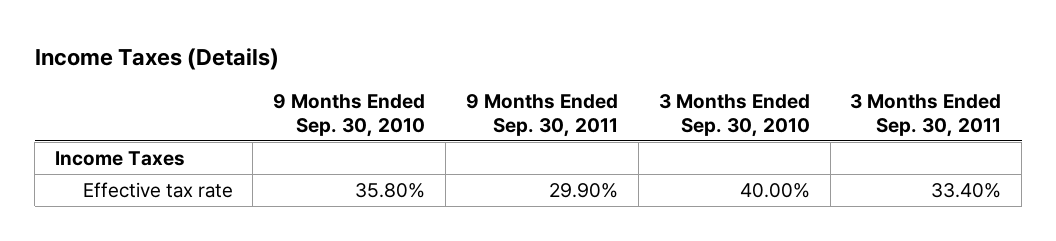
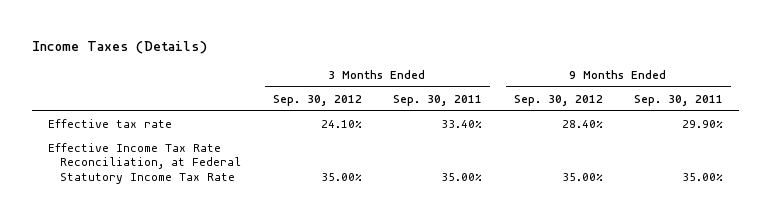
[273,93,426,137] 9 Months Ended Sep. 30, 2010 -> none
[658,93,810,137] 3 Months Ended Sep. 30, 2010 -> none
none -> [272,94,362,106] Sep. 30, 2012
none -> [513,94,603,106] Sep. 30, 2012
[55,151,186,167] Income Taxes -> none
none -> [48,143,242,184] Effective Income Tax Rate Reconciliation, at Federal Statutory Income Tax Rate

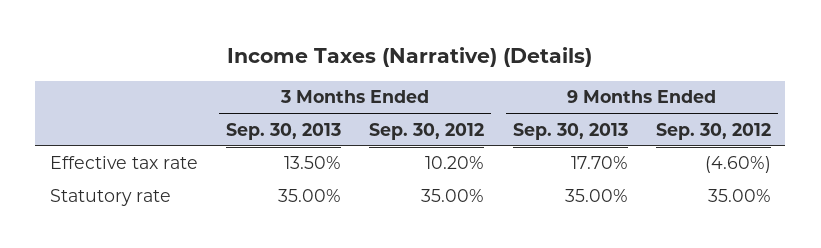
[32,41,208,55] Income Taxes (Details) -> [227,46,593,67] Income Taxes (Narrative) (Details)
[393,94,483,106] Sep. 30, 2011 -> none
[634,94,724,106] Sep. 30, 2011 -> none
none -> [225,122,341,140] Sep. 30, 2013
none -> [512,122,628,140] Sep. 30, 2013
[320,120,362,129] 24.10% -> [425,156,485,170] 10.20%
[561,120,603,129] 28.40% -> [705,156,772,174] (4.60%)
[48,143,242,184] Effective Income Tax Rate Reconciliation, at Federal Statutory Income Tax Rate -> [49,189,171,207] Statutory rate

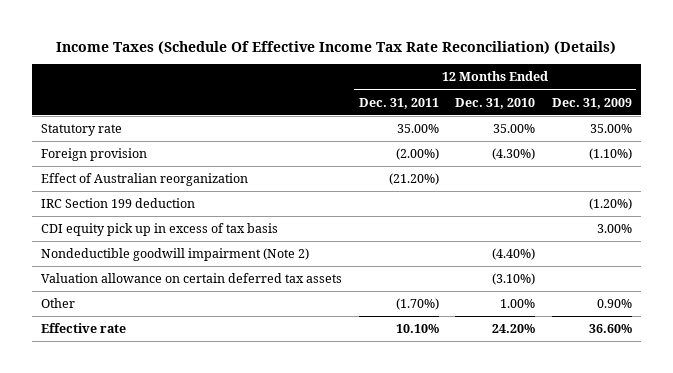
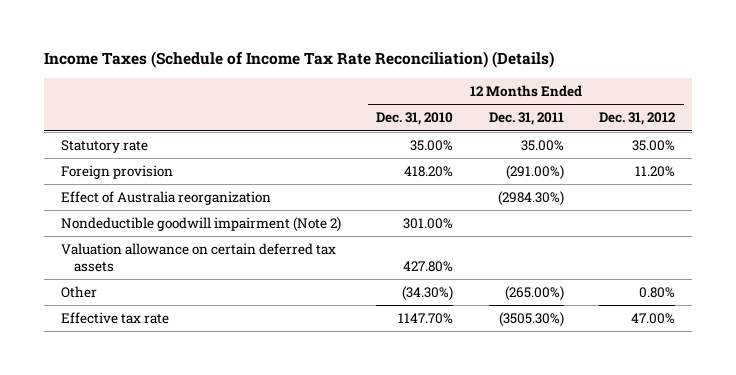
[56,40,617,54] Income Taxes (Schedule Of Effective Income Tax Rate Reconciliation) (Details) -> [43,51,554,69] Income Taxes (Schedule of Income Tax Rate Reconciliation) (Details)
[552,97,633,109] Dec. 31, 2009 -> none
none -> [598,112,676,126] Dec. 31, 2012
[40,198,195,209] IRC Section 199 deduction -> none
[40,223,278,237] CDI equity pick up in excess of tax basis -> none
[395,148,439,161] (2.00%) -> [505,165,564,181] (291.00%)
[492,148,536,161] (4.30%) -> [404,166,454,178] 418.20%
[40,173,248,187] Effect of Australian reorganization -> [61,191,272,206] Effect of Australia reorganization
[388,173,439,186] (21.20%) -> [497,191,564,207] (2984.30%)
[492,248,536,261] (4.40%) -> [403,218,454,230] 301.00%
[492,273,536,286] (3.10%) -> [403,260,454,272] 427.80%
[395,298,439,311] (1.70%) -> [504,286,564,302] (265.00%)
[500,299,536,309] 1.00% -> [402,286,454,302] (34.30%)
[40,323,126,334] Effective rate -> [61,312,170,325] Effective tax rate
[395,324,439,334] 10.10% -> [498,312,564,328] (3505.30%)
[492,324,536,334] 24.20% -> [398,313,454,325] 1147.70%

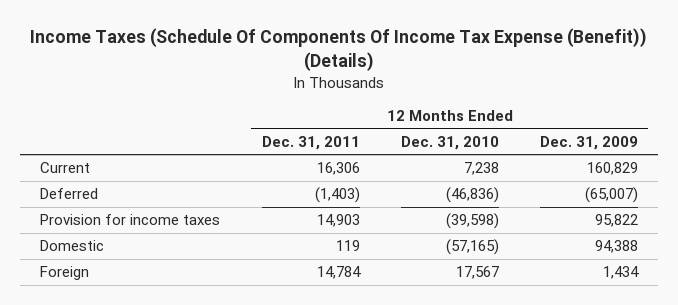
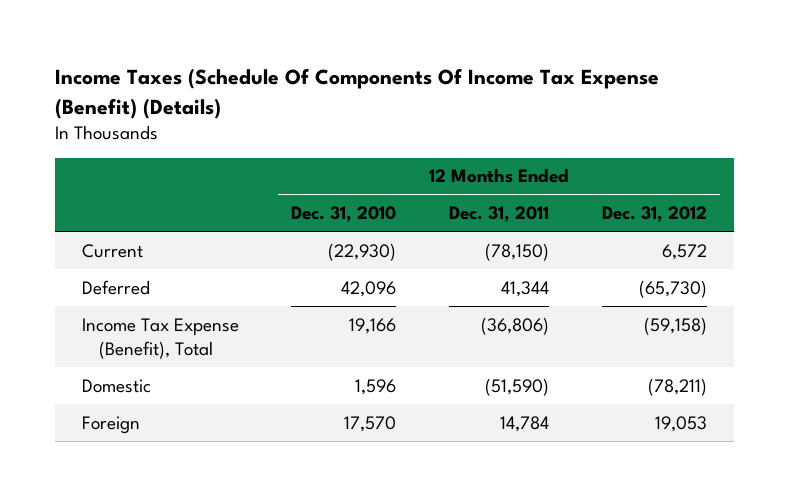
[30,28,648,71] Income Taxes (Schedule Of Components Of Income Tax Expense (Benefit)) (Details) -> [55,68,660,119] Income Taxes (Schedule Of Components Of Income Tax Expense (Benefit) (Details)
[539,135,638,150] Dec. 31, 2009 -> none
none -> [602,206,708,223] Dec. 31, 2012
[316,162,360,176] 16,306 -> [485,242,550,261] (78,150)
[463,162,499,176] 7,238 -> [328,242,397,261] (22,930)
[314,187,360,204] (1,403) -> [501,280,550,297] 41,344
[445,187,499,204] (46,836) -> [341,280,397,297] 42,096
[40,214,221,226] Provision for income taxes -> [81,317,239,359] Income Tax Expense (Benefit), Total
[316,214,360,228] 14,903 -> [481,316,550,335] (36,806)
[445,213,499,230] (39,598) -> [349,317,397,334] 19,166
[335,240,360,252] 119 -> [485,377,550,396] (51,590)
[445,239,499,256] (57,165) -> [355,378,397,395] 1,596
[455,266,499,280] 17,567 -> [344,415,397,432] 17,570

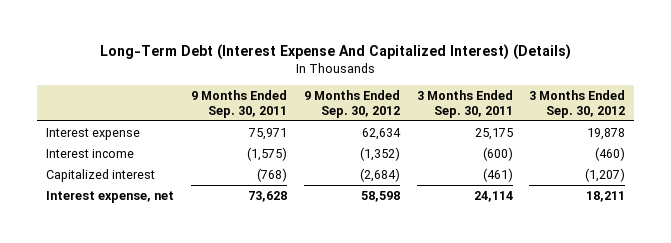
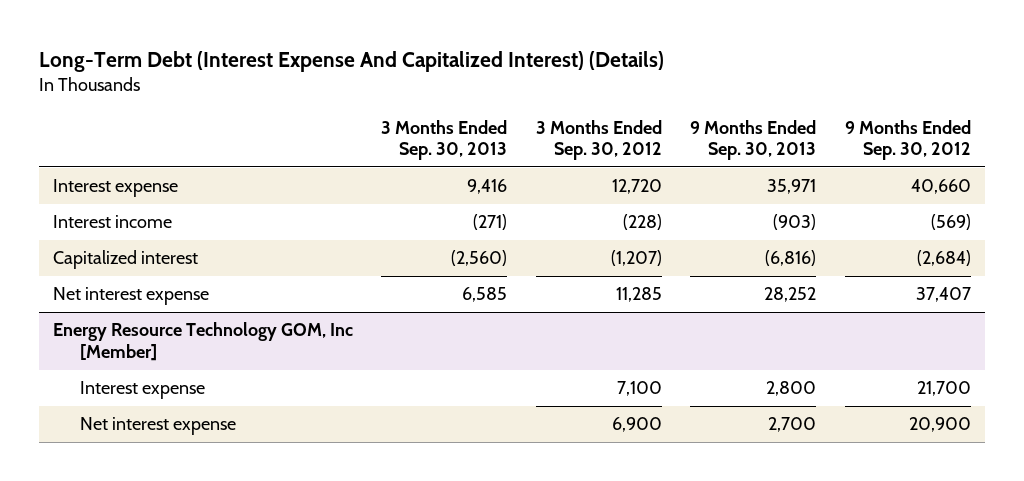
[190,90,287,118] 9 Months Ended Sep. 30, 2011 -> none
[416,90,513,118] 3 Months Ended Sep. 30, 2011 -> none
none -> [381,119,508,161] 3 Months Ended Sep. 30, 2013
none -> [690,119,817,161] 9 Months Ended Sep. 30, 2013
[361,127,401,140] 62,634 -> [911,179,972,195] 40,660
[587,127,626,140] 19,878 -> [611,179,662,195] 12,720
[359,146,400,161] (1,352) -> [931,214,972,231] (569)
[595,146,626,161] (460) -> [622,214,662,231] (228)
[45,190,174,203] Interest expense, net -> [52,287,209,306] Net interest expense
[360,190,400,202] 58,598 -> [916,287,972,303] 37,407
[586,190,626,202] 18,211 -> [615,287,662,303] 11,285
none -> [52,322,353,362] Energy Resource Technology GOM, Inc [Member]
none -> [79,381,205,400] Interest expense
none -> [79,417,236,436] Net interest expense

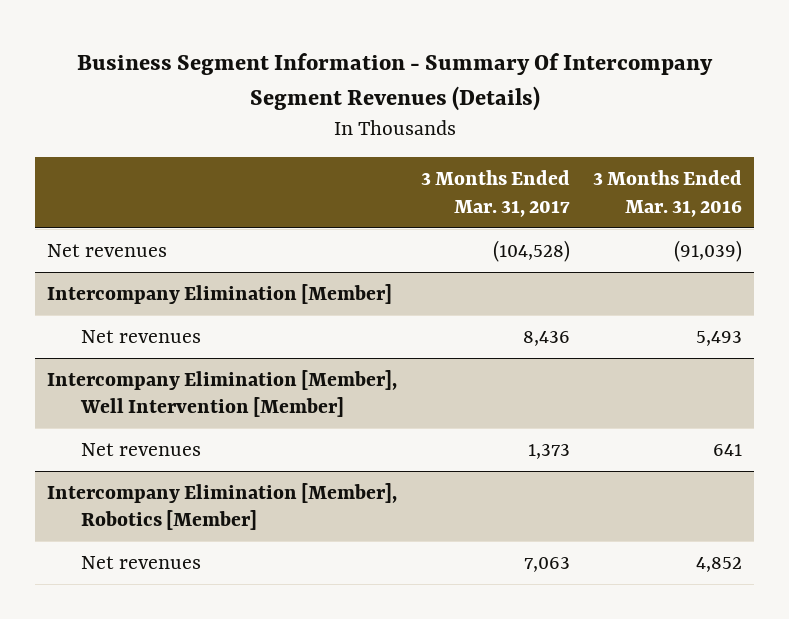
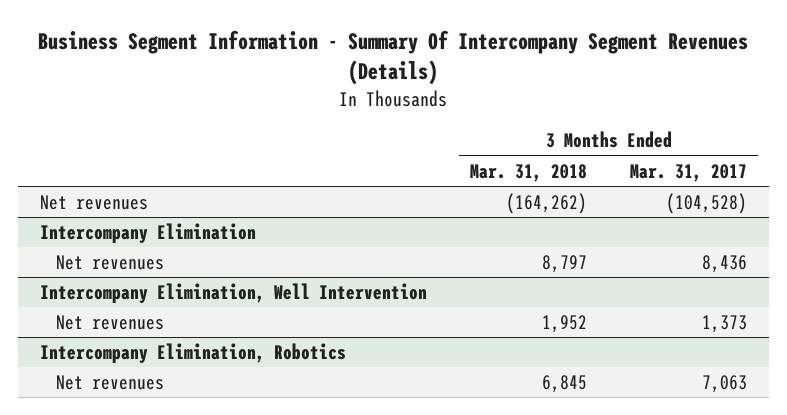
[593,170,743,217] 3 Months Ended Mar. 31, 2016 -> none
none -> [469,163,587,182] Mar. 31, 2018
[46,283,392,304] Intercompany Elimination [Member] -> [39,223,256,244] Intercompany Elimination
[46,369,397,418] Intercompany Elimination [Member], Well Intervention [Member] -> [39,283,427,304] Intercompany Elimination, Well Intervention
[46,482,397,531] Intercompany Elimination [Member], Robotics [Member] -> [39,343,346,364] Intercompany Elimination, Robotics

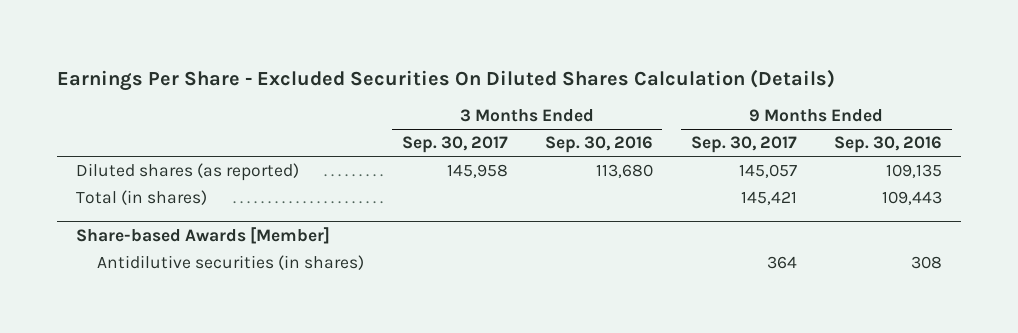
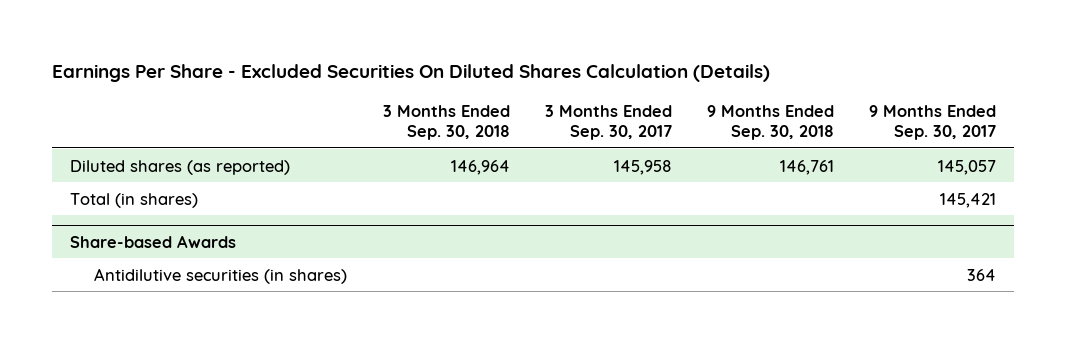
[545,136,654,154] Sep. 30, 2016 -> none
[834,136,943,154] Sep. 30, 2016 -> none
none -> [382,104,510,141] 3 Months Ended Sep. 30, 2018
none -> [706,104,834,141] 9 Months Ended Sep. 30, 2018
[76,226,331,244] Share-based Awards [Member] -> [69,234,236,248] Share-based Awards

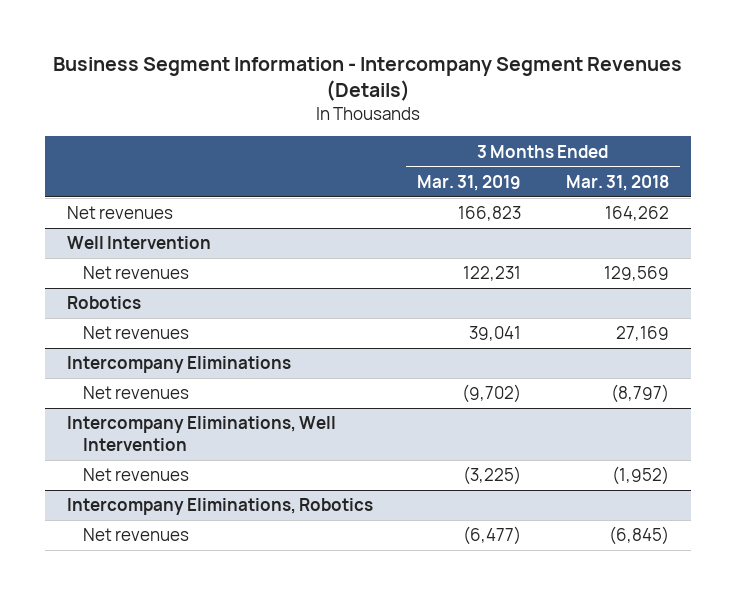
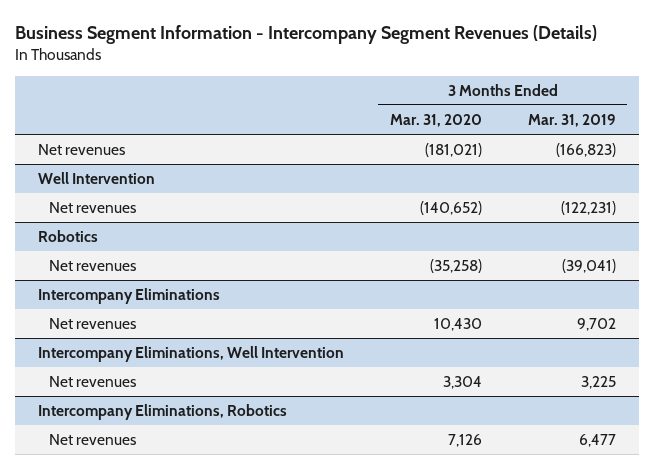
[565,174,669,191] Mar. 31, 2018 -> none
none -> [389,114,482,128] Mar. 31, 2020
[458,206,522,222] 166,823 -> [555,143,616,158] (166,823)
[463,266,522,282] 122,231 -> [560,201,616,216] (122,231)
[469,326,522,342] 39,041 -> [561,259,616,274] (39,041)
[462,384,522,404] (9,702) -> [576,318,616,332] 9,702
[463,466,522,486] (3,225) -> [580,376,616,390] 3,225
[463,526,522,546] (6,477) -> [578,434,616,448] 6,477

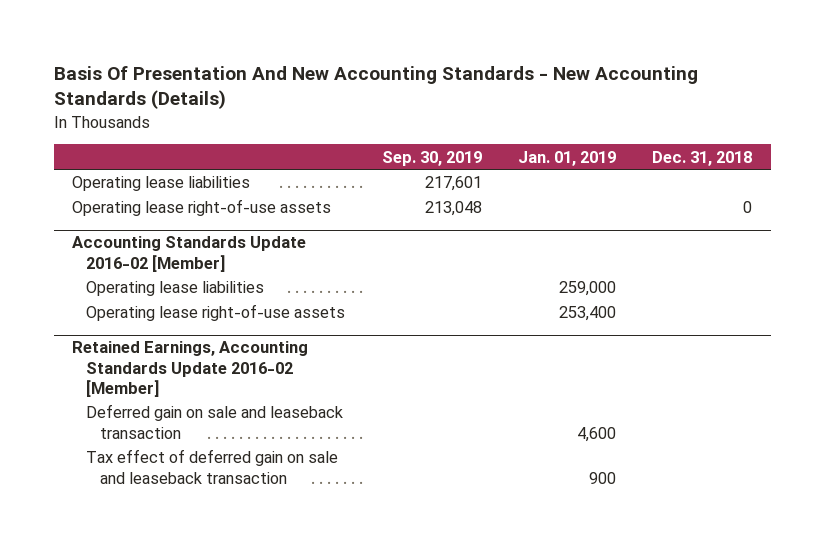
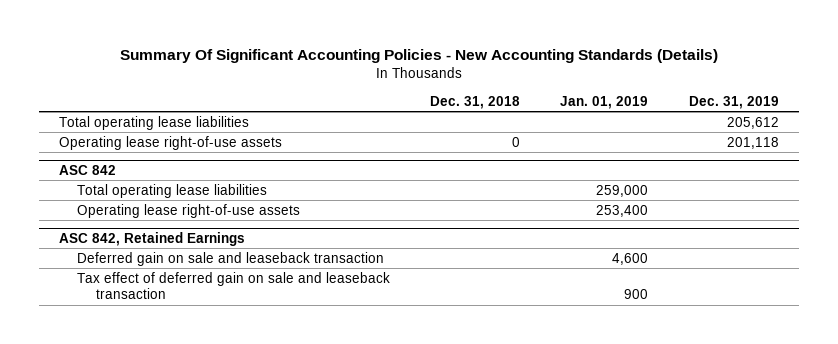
[53,65,698,110] Basis Of Presentation And New Accounting Standards - New Accounting Standards (Details) -> [119,48,718,63] Summary Of Significant Accounting Policies - New Accounting Standards (Details)
[381,150,482,166] Sep. 30, 2019 -> none
none -> [688,96,779,110] Dec. 31, 2019
[71,176,250,192] Operating lease liabilities -> [59,115,250,130] Total operating lease liabilities
[71,236,306,272] Accounting Standards Update 2016-02 [Member] -> [59,164,117,175] ASC 842
[86,281,265,297] Operating lease liabilities -> [77,183,268,198] Total operating lease liabilities
[71,341,308,397] Retained Earnings, Accounting Standards Update 2016-02 [Member] -> none
none -> [59,231,246,246] ASC 842, Retained Earnings

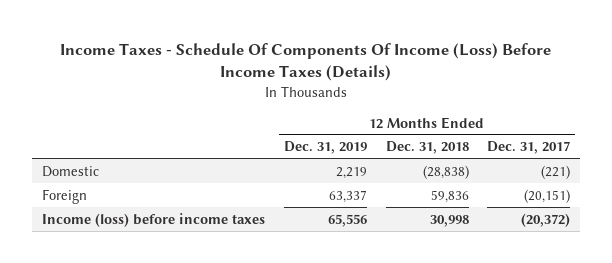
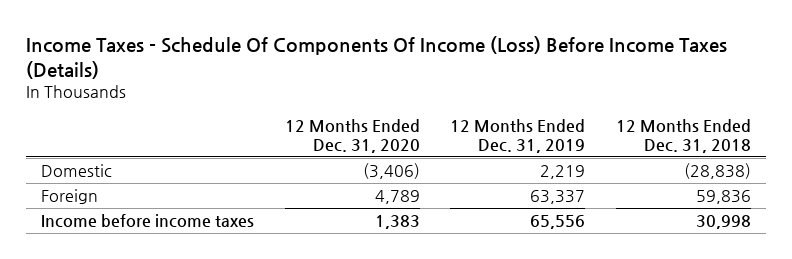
[487,141,571,155] Dec. 31, 2017 -> none
none -> [284,118,420,154] 12 Months Ended Dec. 31, 2020
[41,212,265,227] Income (loss) before income taxes -> [41,213,255,228] Income before income taxes

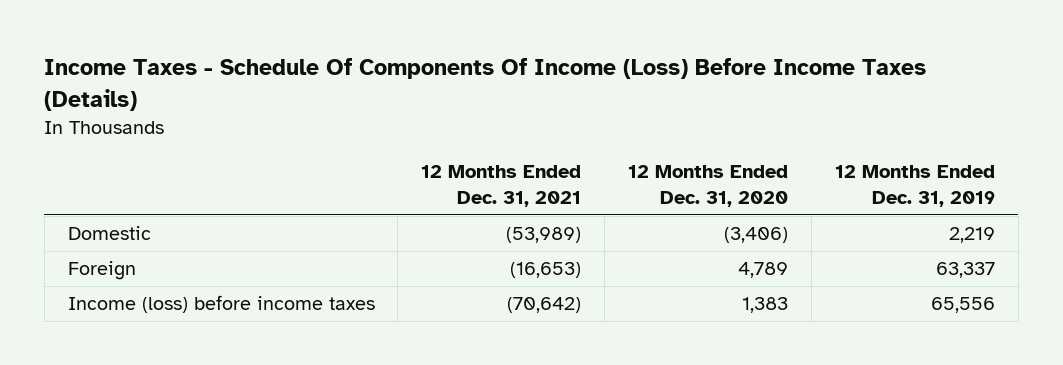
[615,118,751,154] 12 Months Ended Dec. 31, 2018 -> none
none -> [421,165,582,208] 12 Months Ended Dec. 31, 2021
[41,213,255,228] Income before income taxes -> [67,295,375,314] Income (loss) before income taxes

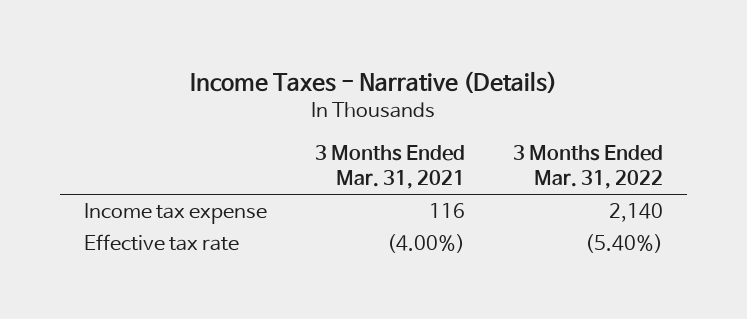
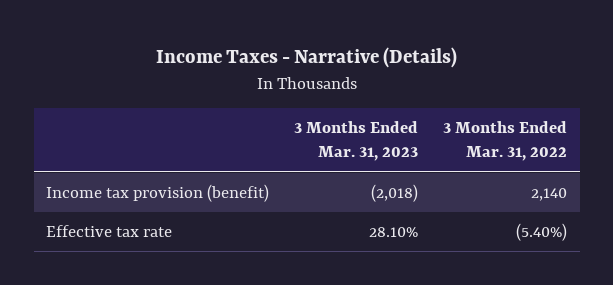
[314,144,465,190] 3 Months Ended Mar. 31, 2021 -> none
none -> [294,120,419,162] 3 Months Ended Mar. 31, 2023
[83,203,267,225] Income tax expense -> [46,184,270,203] Income tax provision (benefit)

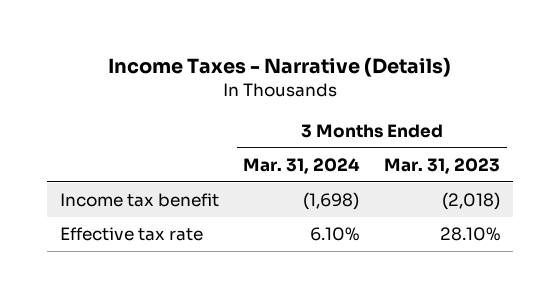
[443,120,568,162] 3 Months Ended Mar. 31, 2022 -> none
none -> [243,157,361,174] Mar. 31, 2024
[46,184,270,203] Income tax provision (benefit) -> [59,193,219,208] Income tax benefit

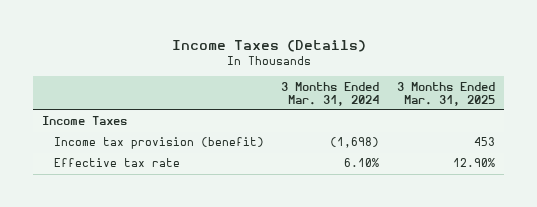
[107,57,451,78] Income Taxes - Narrative (Details) -> [171,39,366,52] Income Taxes (Details)
[384,157,501,174] Mar. 31, 2023 -> none
none -> [397,81,496,106] 3 Months Ended Mar. 31, 2025
none -> [41,116,127,126] Income Taxes
[59,193,219,208] Income tax benefit -> [53,137,264,150] Income tax provision (benefit)

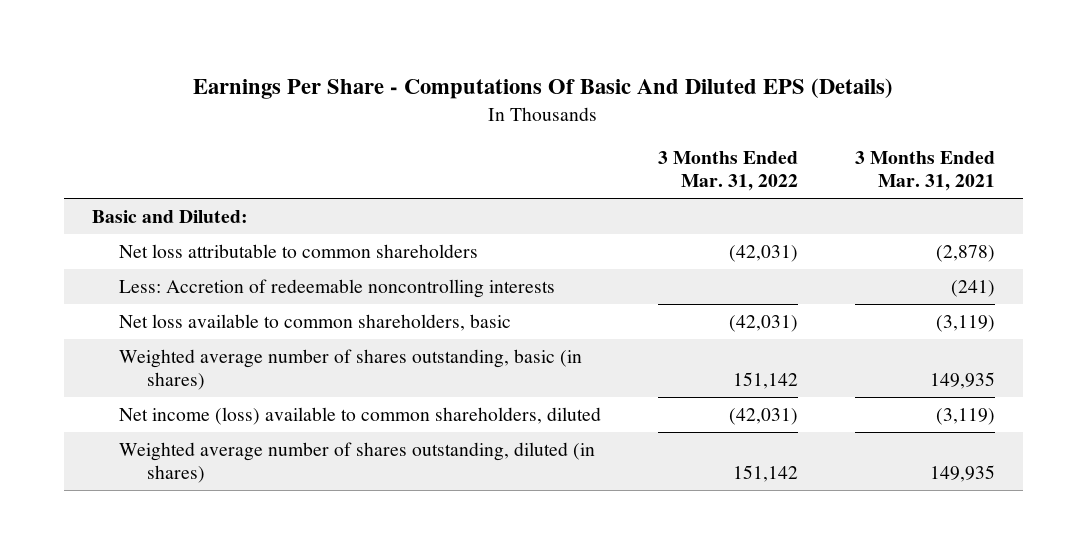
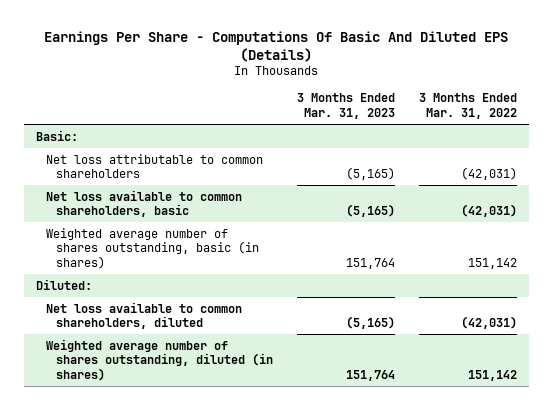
[854,151,995,192] 3 Months Ended Mar. 31, 2021 -> none
none -> [296,93,395,119] 3 Months Ended Mar. 31, 2023
[91,209,248,223] Basic and Diluted: -> none
none -> [35,129,78,141] Basic:
[119,278,556,298] Less: Accretion of redeemable noncontrolling interests -> none
none -> [35,278,92,290] Diluted:
[119,406,602,425] Net income (loss) available to common shareholders, diluted -> [45,301,242,330] Net loss available to common shareholders, diluted

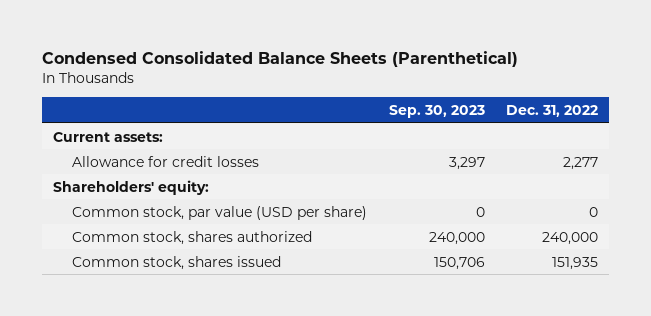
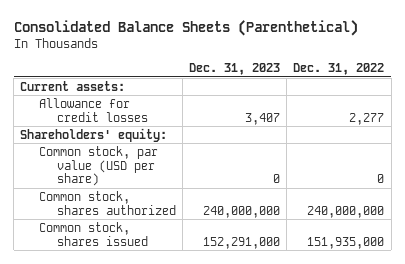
[41,50,518,67] Condensed Consolidated Balance Sheets (Parenthetical) -> [13,19,358,36] Consolidated Balance Sheets (Parenthetical)
[388,104,485,118] Sep. 30, 2023 -> none
none -> [189,63,281,76] Dec. 31, 2023
[542,231,599,245] 240,000 -> [307,205,385,218] 240,000,000
[552,256,599,270] 151,935 -> [307,236,385,249] 151,935,000

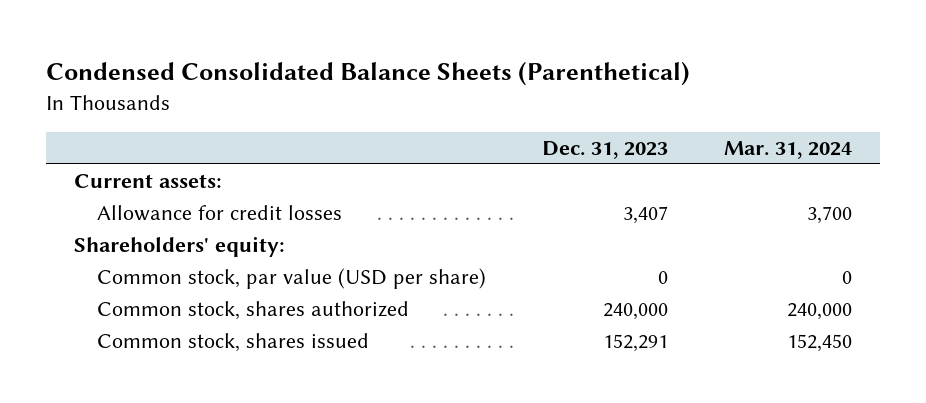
[13,19,358,36] Consolidated Balance Sheets (Parenthetical) -> [45,61,690,87] Condensed Consolidated Balance Sheets (Parenthetical)
[293,63,385,76] Dec. 31, 2022 -> none
none -> [723,140,852,159] Mar. 31, 2024
[203,205,281,218] 240,000,000 -> [602,303,668,321] 240,000
[203,236,281,249] 152,291,000 -> [602,334,668,353] 152,291

